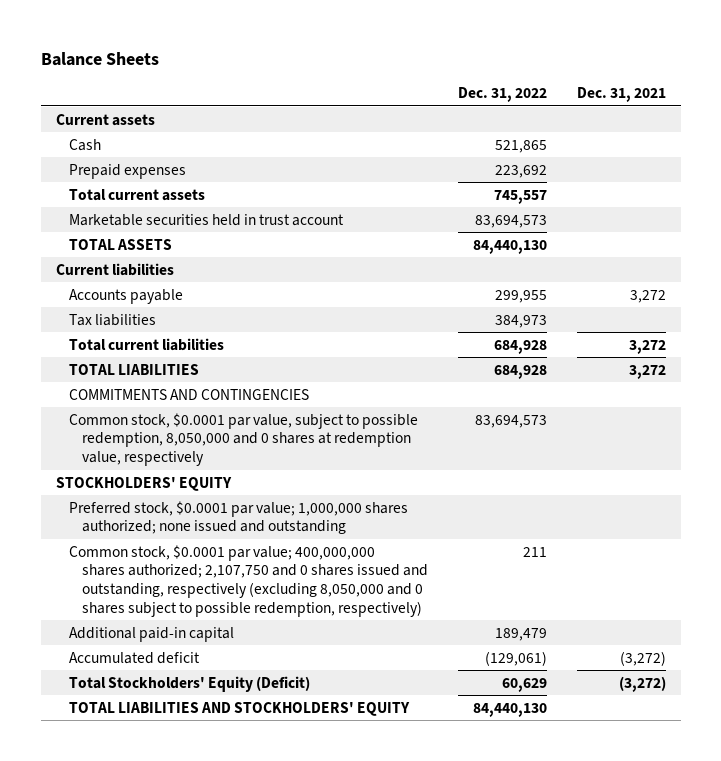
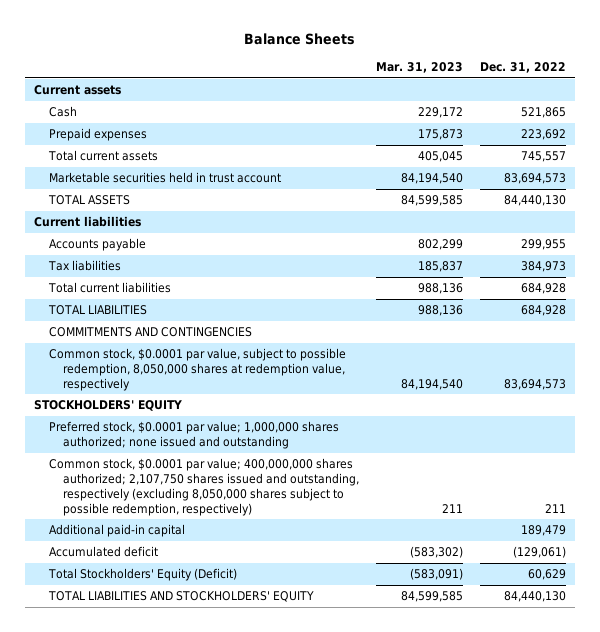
[576,87,666,103] Dec. 31, 2021 -> none
none -> [376,61,464,73] Mar. 31, 2023
[69,412,419,467] Common stock, $0.0001 par value, subject to possible redemption, 8,050,000 and 0 shares at redemption value, respectively -> [48,348,346,391] Common stock, $0.0001 par value, subject to possible redemption, 8,050,000 shares at redemption value, respectively
[69,544,429,617] Common stock, $0.0001 par value; 400,000,000 shares authorized; 2,107,750 and 0 shares issued and outstanding, respectively (excluding 8,050,000 and 0 shares subject to possible redemption, respectively) -> [48,458,360,516] Common stock, $0.0001 par value; 400,000,000 shares authorized; 2,107,750 shares issued and outstanding, respectively (excluding 8,050,000 shares subject to possible redemption, respectively)

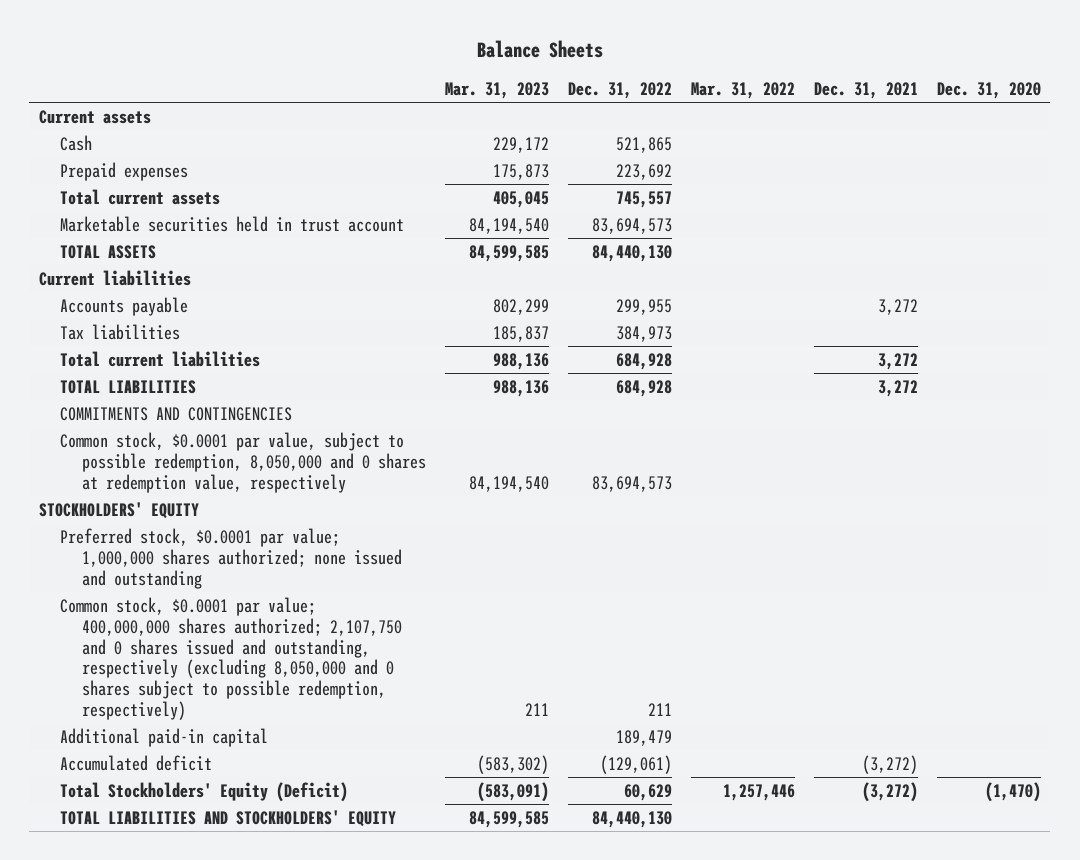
none -> [690,81,795,99] Mar. 31, 2022
none -> [813,81,918,99] Dec. 31, 2021
none -> [936,81,1041,99] Dec. 31, 2020
[48,348,346,391] Common stock, $0.0001 par value, subject to possible redemption, 8,050,000 shares at redemption value, respectively -> [60,431,427,493] Common stock, $0.0001 par value, subject to possible redemption, 8,050,000 and 0 shares at redemption value, respectively
[48,458,360,516] Common stock, $0.0001 par value; 400,000,000 shares authorized; 2,107,750 shares issued and outstanding, respectively (excluding 8,050,000 shares subject to possible redemption, respectively) -> [60,596,403,720] Common stock, $0.0001 par value; 400,000,000 shares authorized; 2,107,750 and 0 shares issued and outstanding, respectively (excluding 8,050,000 and 0 shares subject to possible redemption, respectively)

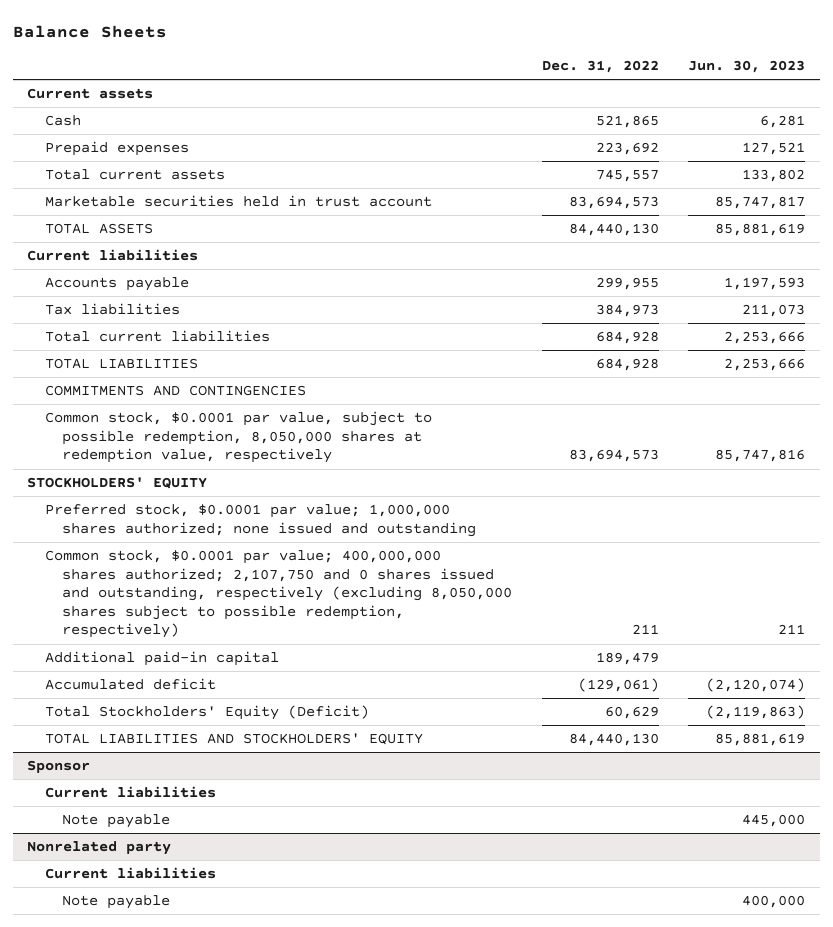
[445,81,550,99] Mar. 31, 2023 -> none
[690,81,795,99] Mar. 31, 2022 -> none
[813,81,918,99] Dec. 31, 2021 -> none
[936,81,1041,99] Dec. 31, 2020 -> none
none -> [688,60,806,74] Jun. 30, 2023
[60,431,427,493] Common stock, $0.0001 par value, subject to possible redemption, 8,050,000 and 0 shares at redemption value, respectively -> [44,411,432,464] Common stock, $0.0001 par value, subject to possible redemption, 8,050,000 shares at redemption value, respectively
[60,596,403,720] Common stock, $0.0001 par value; 400,000,000 shares authorized; 2,107,750 and 0 shares issued and outstanding, respectively (excluding 8,050,000 and 0 shares subject to possible redemption, respectively) -> [44,550,513,639] Common stock, $0.0001 par value; 400,000,000 shares authorized; 2,107,750 and 0 shares issued and outstanding, respectively (excluding 8,050,000 shares subject to possible redemption, respectively)
none -> [27,760,91,774] Sponsor
none -> [44,786,216,799] Current liabilities
none -> [62,814,171,829] Note payable
none -> [27,841,172,856] Nonrelated party
none -> [44,867,216,880] Current liabilities
none -> [62,895,171,910] Note payable

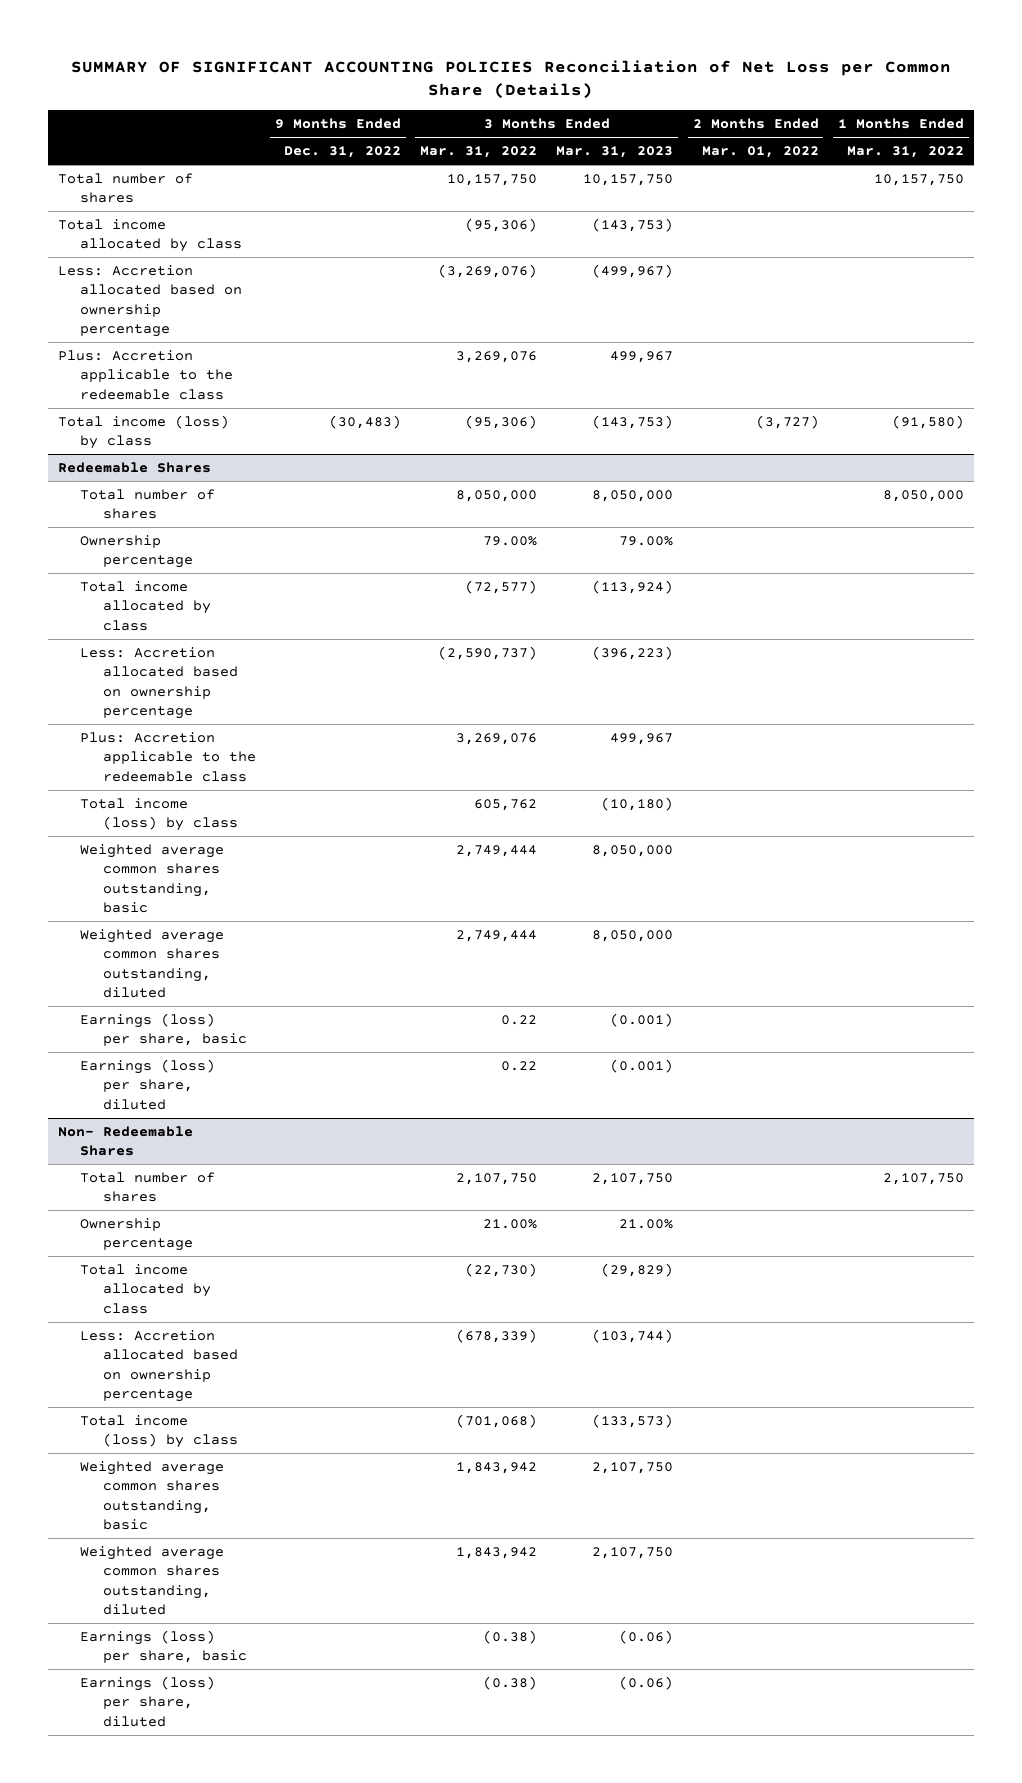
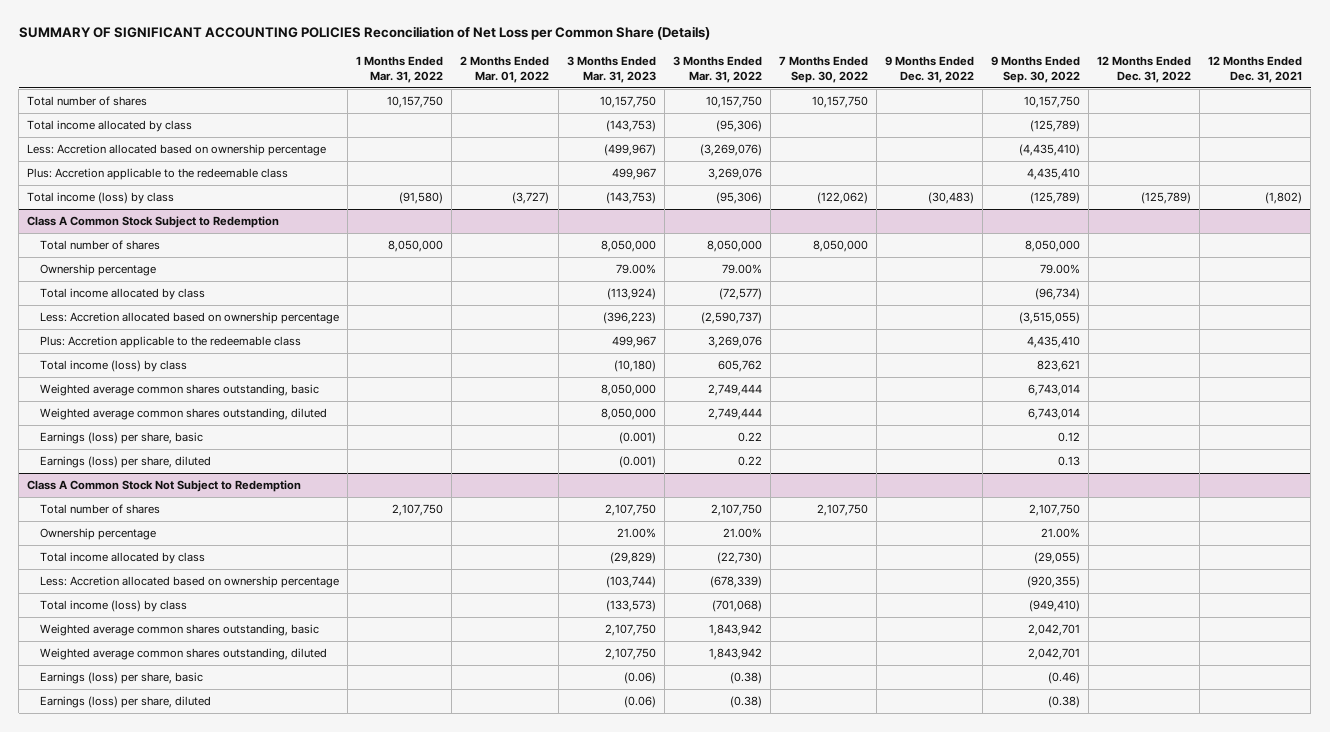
none -> [778,55,868,84] 7 Months Ended Sep. 30, 2022
none -> [991,55,1081,84] 9 Months Ended Sep. 30, 2022
none -> [1097,55,1192,84] 12 Months Ended Dec. 31, 2022
none -> [1208,55,1303,84] 12 Months Ended Dec. 31, 2021
[57,461,211,473] Redeemable Shares -> [27,216,280,229] Class A Common Stock Subject to Redemption
[57,1125,193,1157] Non- Redeemable Shares -> [27,480,302,493] Class A Common Stock Not Subject to Redemption

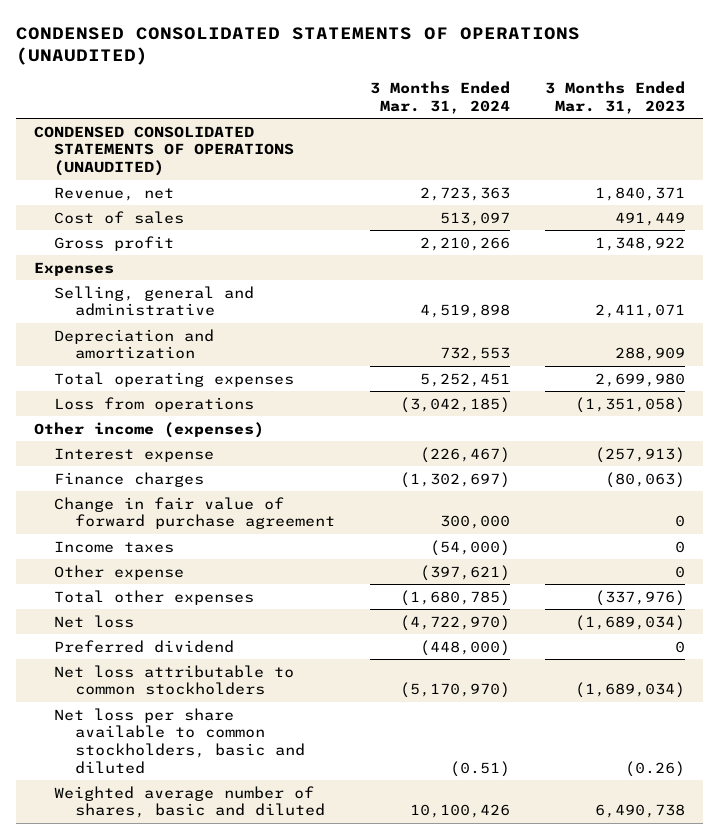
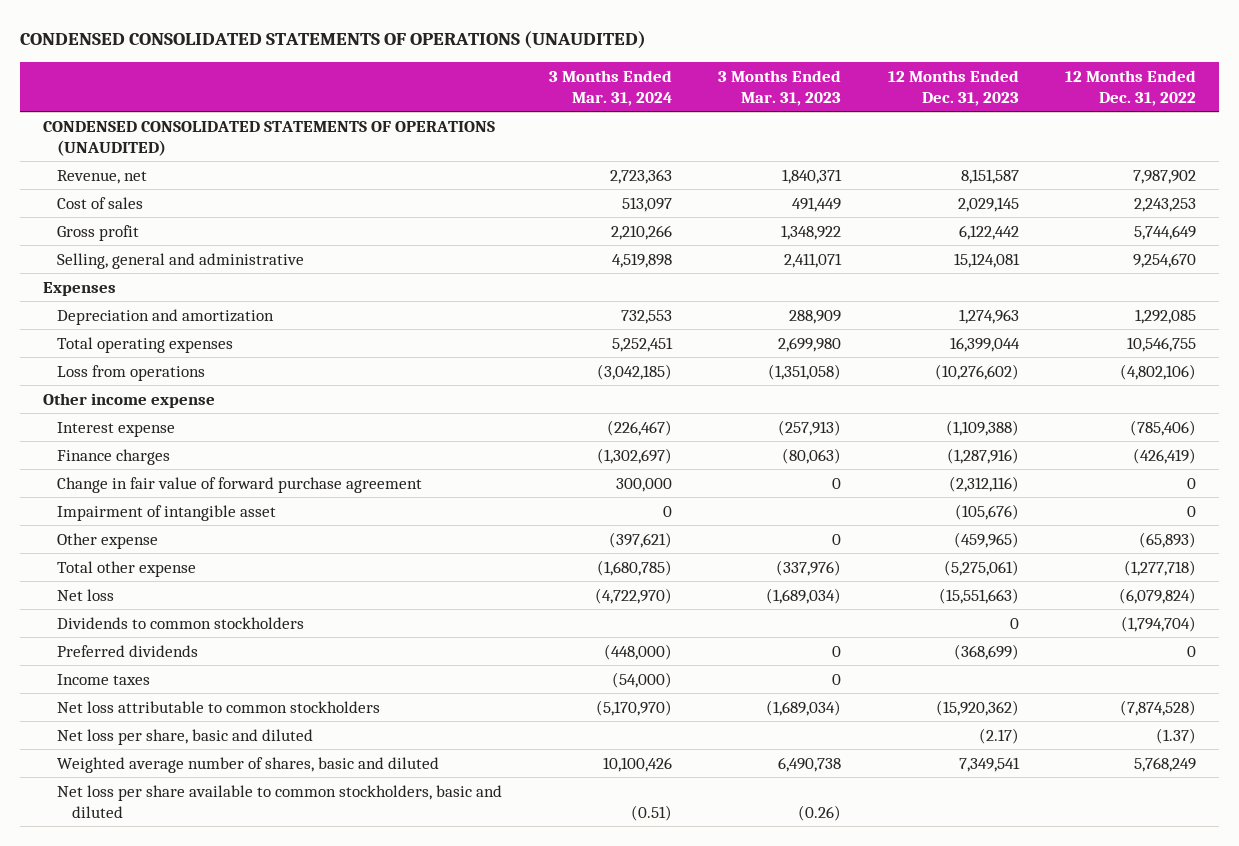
none -> [887,69,1019,106] 12 Months Ended Dec. 31, 2023
none -> [1065,69,1197,106] 12 Months Ended Dec. 31, 2022
[33,261,114,276] Expenses -> [42,281,116,296] Expenses
[33,421,264,438] Other income (expenses) -> [42,392,215,408] Other income expense
none -> [57,504,277,521] Impairment of intangible asset
[54,589,255,605] Total other expenses -> [57,560,197,577] Total other expense
none -> [57,616,305,629] Dividends to common stockholders
[54,639,235,653] Preferred dividend -> [57,644,199,657] Preferred dividends
[54,540,175,553] Income taxes -> [57,673,151,685] Income taxes
none -> [57,728,314,745] Net loss per share, basic and diluted
[54,707,305,774] Net loss per share available to common stockholders, basic and diluted -> [57,784,503,818] Net loss per share available to common stockholders, basic and diluted

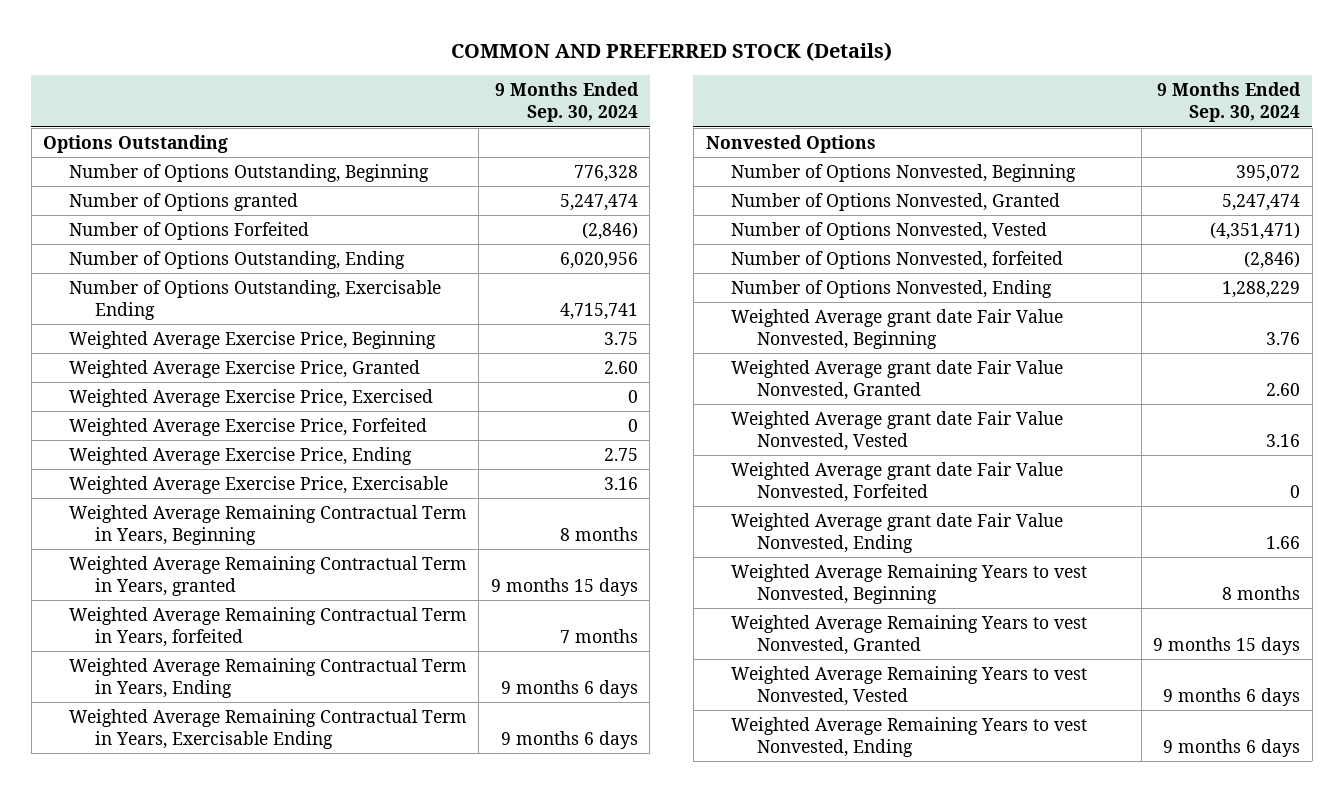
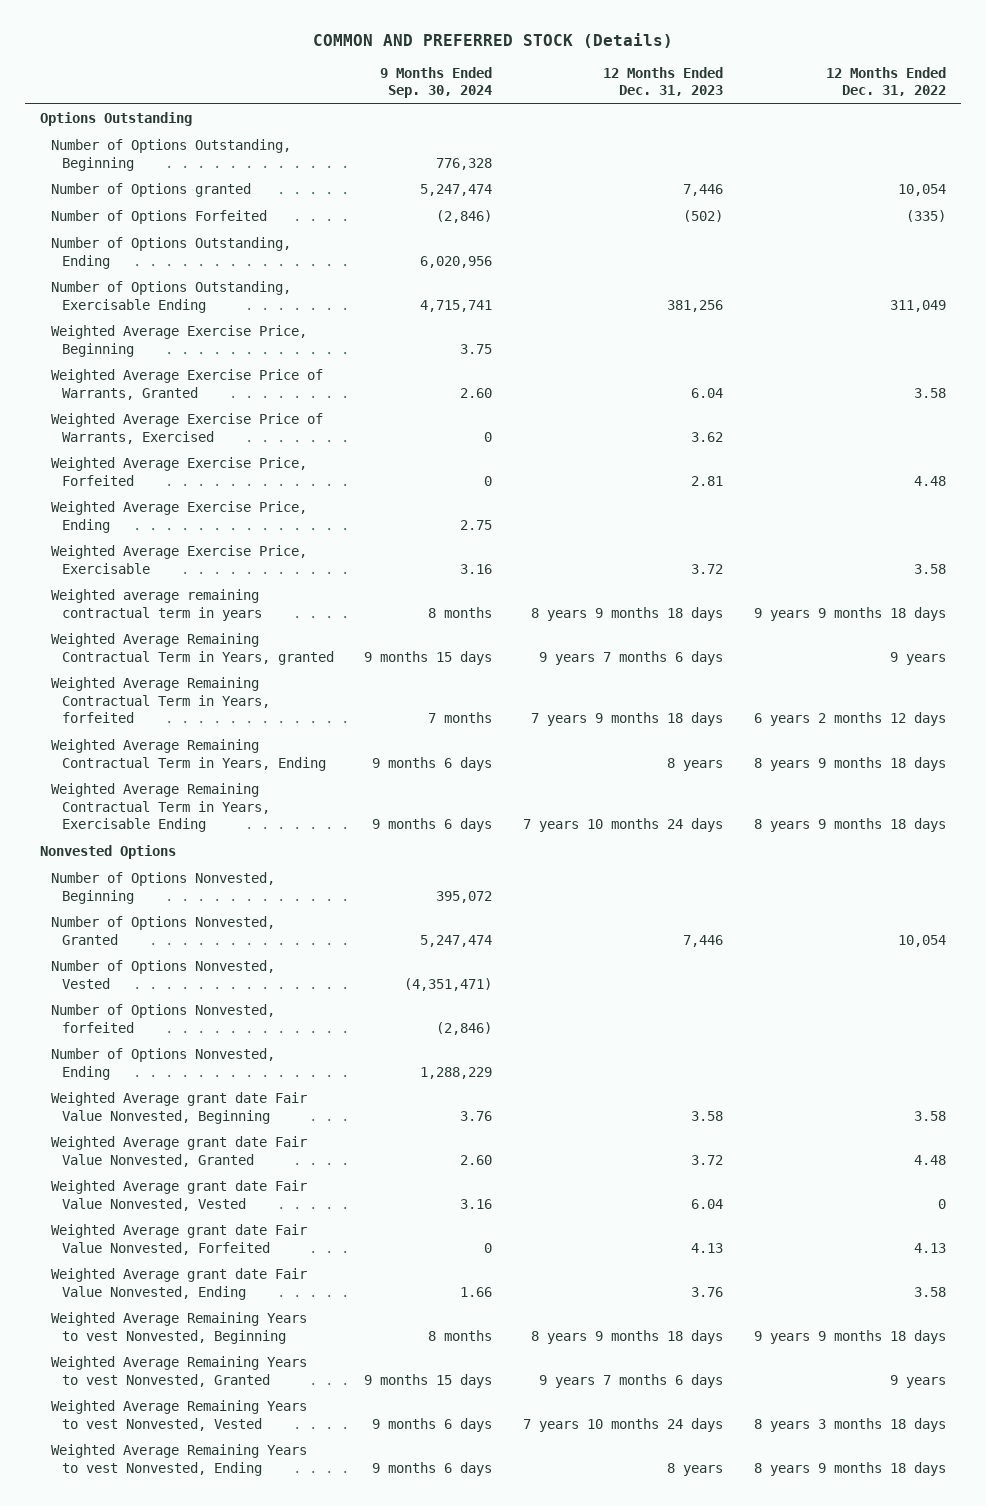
none -> [603,67,724,97] 12 Months Ended Dec. 31, 2023
none -> [826,67,947,97] 12 Months Ended Dec. 31, 2022
[68,359,420,378] Weighted Average Exercise Price, Granted -> [50,369,323,400] Weighted Average Exercise Price of Warrants, Granted
[68,388,433,407] Weighted Average Exercise Price, Exercised -> [50,413,323,444] Weighted Average Exercise Price of Warrants, Exercised
[68,504,467,546] Weighted Average Remaining Contractual Term in Years, Beginning -> [50,589,262,621] Weighted average remaining contractual term in years

